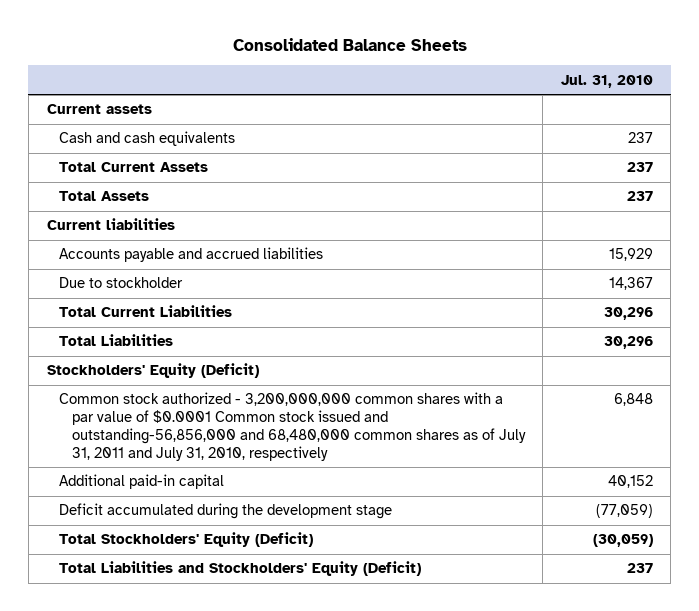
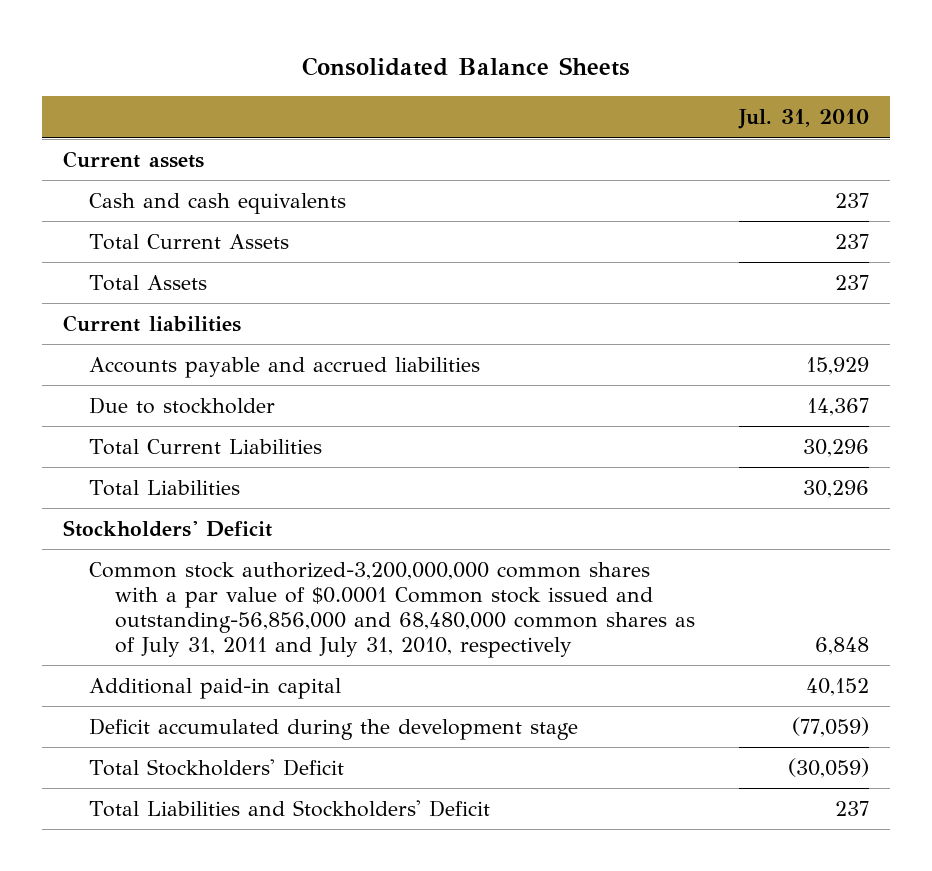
[46,363,259,379] Stockholders' Equity (Deficit) -> [63,519,273,537] Stockholders' Deficit
[59,392,526,461] Common stock authorized - 3,200,000,000 common shares with a par value of $0.0001 Common stock issued and outstanding-56,856,000 and 68,480,000 common shares as of July 31, 2011 and July 31, 2010, respectively -> [89,561,696,659] Common stock authorized-3,200,000,000 common shares with a par value of $0.0001 Common stock issued and outstanding-56,856,000 and 68,480,000 common shares as of July 31, 2011 and July 31, 2010, respectively
[59,532,314,548] Total Stockholders' Equity (Deficit) -> [89,758,345,776] Total Stockholders' Deficit
[59,561,422,577] Total Liabilities and Stockholders' Equity (Deficit) -> [89,799,491,817] Total Liabilities and Stockholders' Deficit

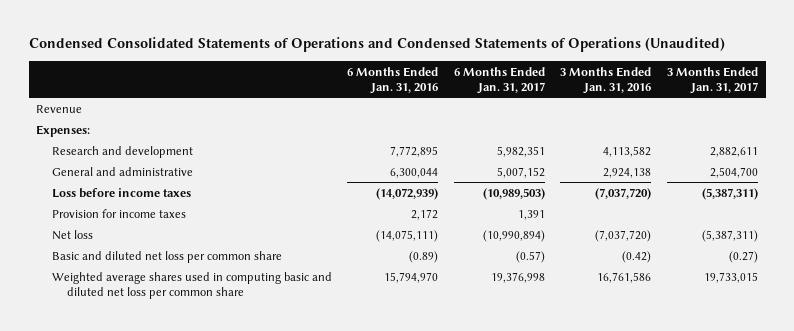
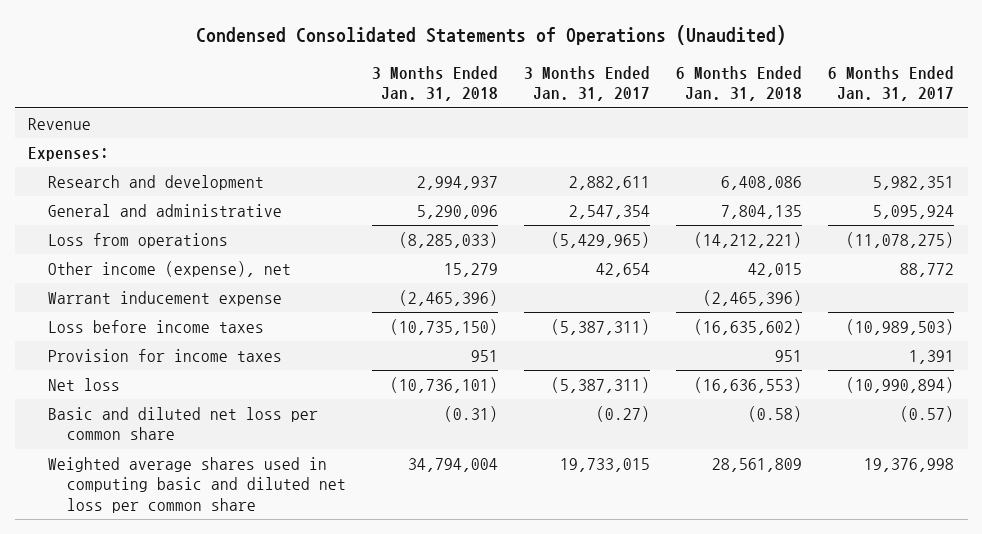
[28,37,725,53] Condensed Consolidated Statements of Operations and Condensed Statements of Operations (Unaudited) -> [196,25,787,46] Condensed Consolidated Statements of Operations (Unaudited)
[347,66,439,94] 6 Months Ended Jan. 31, 2016 -> none
[560,66,652,94] 3 Months Ended Jan. 31, 2016 -> none
none -> [372,66,499,102] 3 Months Ended Jan. 31, 2018
none -> [676,66,803,102] 6 Months Ended Jan. 31, 2018
[496,166,545,178] 5,007,152 -> [873,205,955,220] 5,095,924
[709,166,758,178] 2,504,700 -> [569,205,651,220] 2,547,354
none -> [47,233,228,249] Loss from operations
none -> [47,261,291,278] Other income (expense), net
none -> [47,291,282,307] Warrant inducement expense

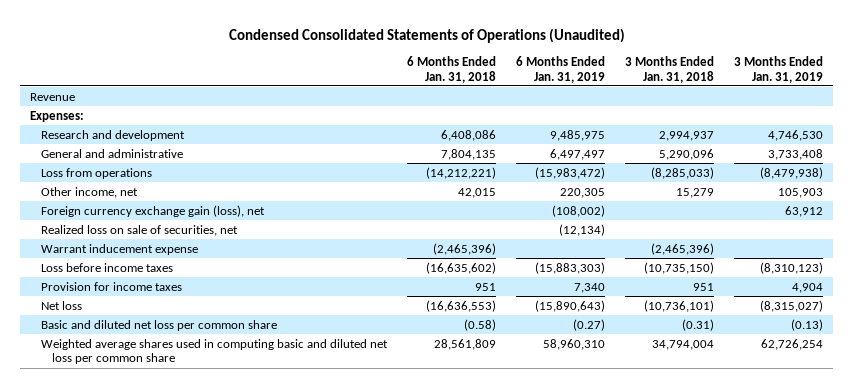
[524,66,651,102] 3 Months Ended Jan. 31, 2017 -> none
[828,66,955,102] 6 Months Ended Jan. 31, 2017 -> none
none -> [516,55,606,83] 6 Months Ended Jan. 31, 2019
none -> [734,55,824,83] 3 Months Ended Jan. 31, 2019
[47,261,291,278] Other income (expense), net -> [41,186,139,198] Other income, net
none -> [41,204,266,217] Foreign currency exchange gain (loss), net
none -> [41,224,239,236] Realized loss on sale of securities, net

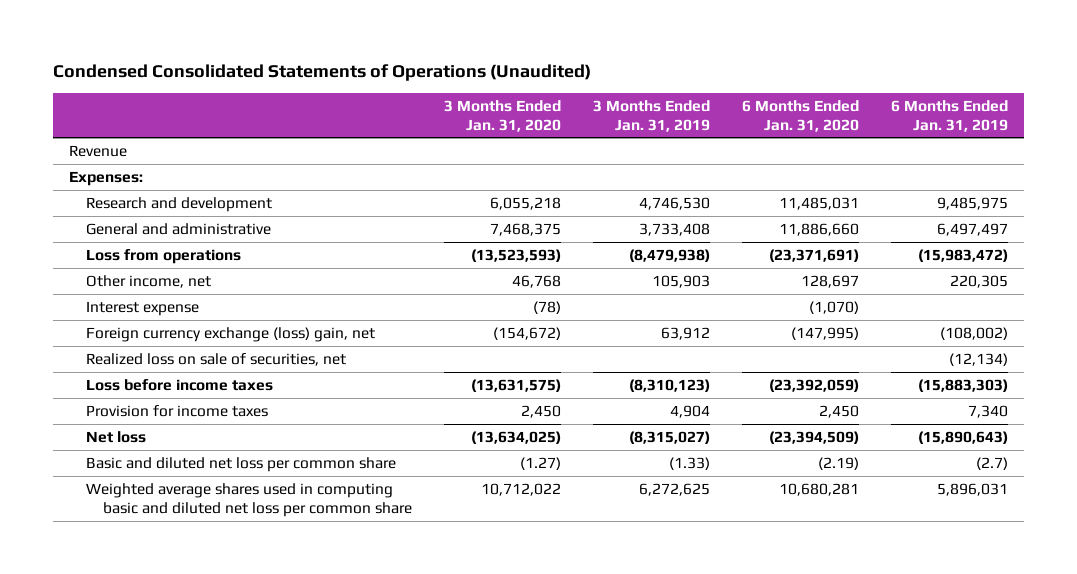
[407,55,497,83] 6 Months Ended Jan. 31, 2018 -> none
[625,55,715,83] 3 Months Ended Jan. 31, 2018 -> none
none -> [443,99,561,132] 3 Months Ended Jan. 31, 2020
none -> [742,99,860,132] 6 Months Ended Jan. 31, 2020
none -> [85,300,199,316] Interest expense
[41,204,266,217] Foreign currency exchange gain (loss), net -> [85,326,375,342] Foreign currency exchange (loss) gain, net
[41,243,199,255] Warrant inducement expense -> none
[573,318,606,331] (0.27) -> [976,456,1009,470] (2.7)
[791,318,824,331] (0.13) -> [669,456,711,470] (1.33)
[543,338,606,350] 58,960,310 -> [937,482,1009,496] 5,896,031
[761,338,824,350] 62,726,254 -> [639,482,711,496] 6,272,625

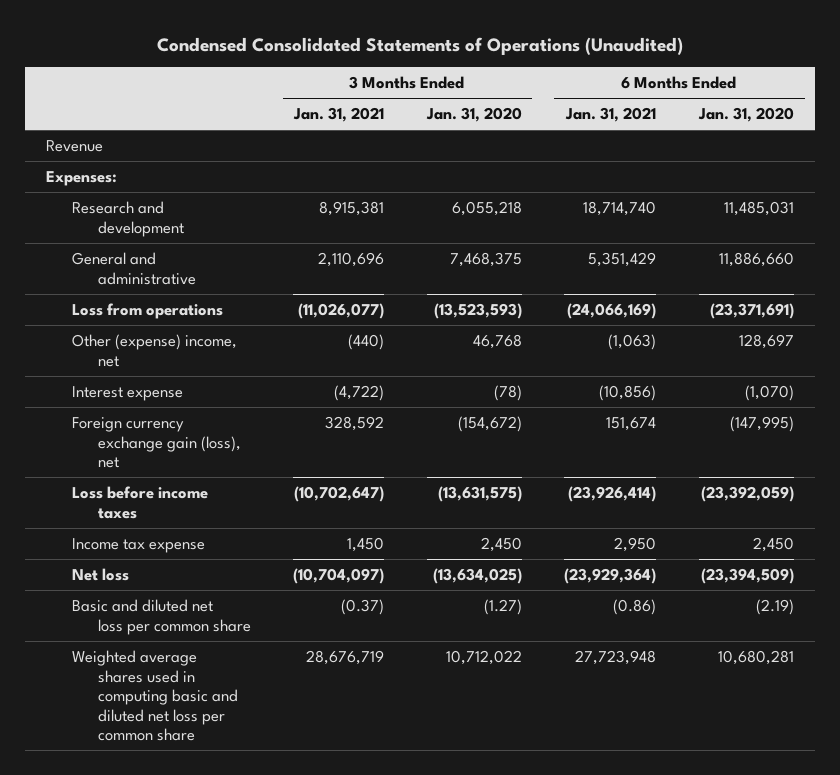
[593,99,711,132] 3 Months Ended Jan. 31, 2019 -> none
[891,99,1009,132] 6 Months Ended Jan. 31, 2019 -> none
none -> [293,107,385,123] Jan. 31, 2021
none -> [565,107,657,123] Jan. 31, 2021
[85,274,211,288] Other income, net -> [71,333,237,367] Other (expense) income, net
[85,352,346,366] Realized loss on sale of securities, net -> none
[85,326,375,342] Foreign currency exchange (loss) gain, net -> [71,416,241,469] Foreign currency exchange gain (loss), net
[85,404,268,417] Provision for income taxes -> [71,537,205,553] Income tax expense

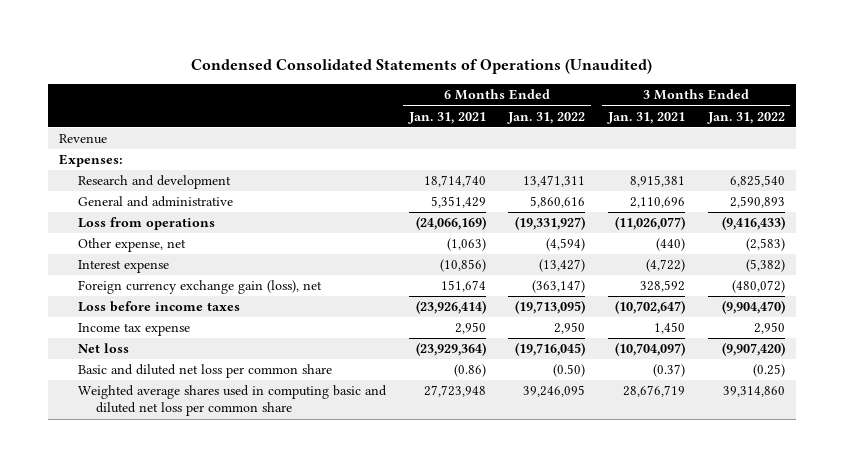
[425,107,522,123] Jan. 31, 2020 -> none
[697,107,794,123] Jan. 31, 2020 -> none
none -> [507,111,586,124] Jan. 31, 2022
none -> [706,111,785,124] Jan. 31, 2022
[71,333,237,367] Other (expense) income, net -> [77,238,186,253] Other expense, net

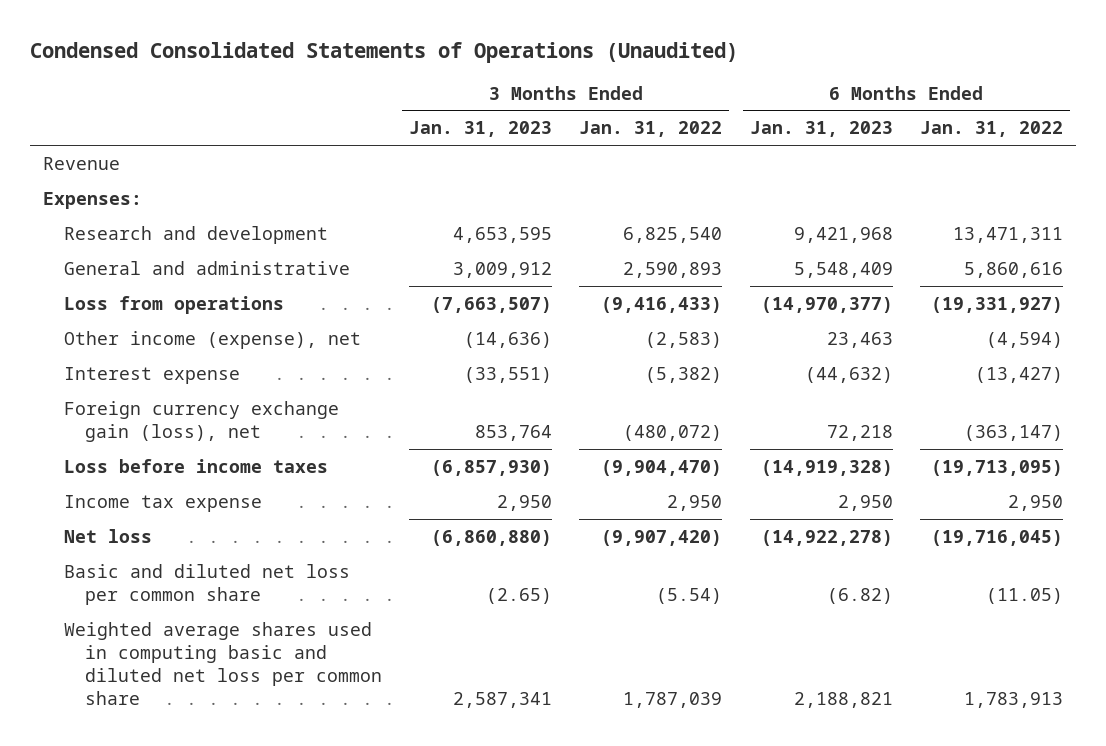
[407,111,486,124] Jan. 31, 2021 -> none
[607,111,686,124] Jan. 31, 2021 -> none
none -> [409,121,553,138] Jan. 31, 2023
none -> [749,121,893,138] Jan. 31, 2023
[77,238,186,253] Other expense, net -> [64,330,362,349] Other income (expense), net
[553,364,586,378] (0.50) -> [985,587,1063,604] (11.05)
[752,364,785,378] (0.25) -> [656,587,723,604] (5.54)
[523,385,586,398] 39,246,095 -> [963,691,1063,708] 1,783,913
[722,386,785,398] 39,314,860 -> [623,691,723,708] 1,787,039

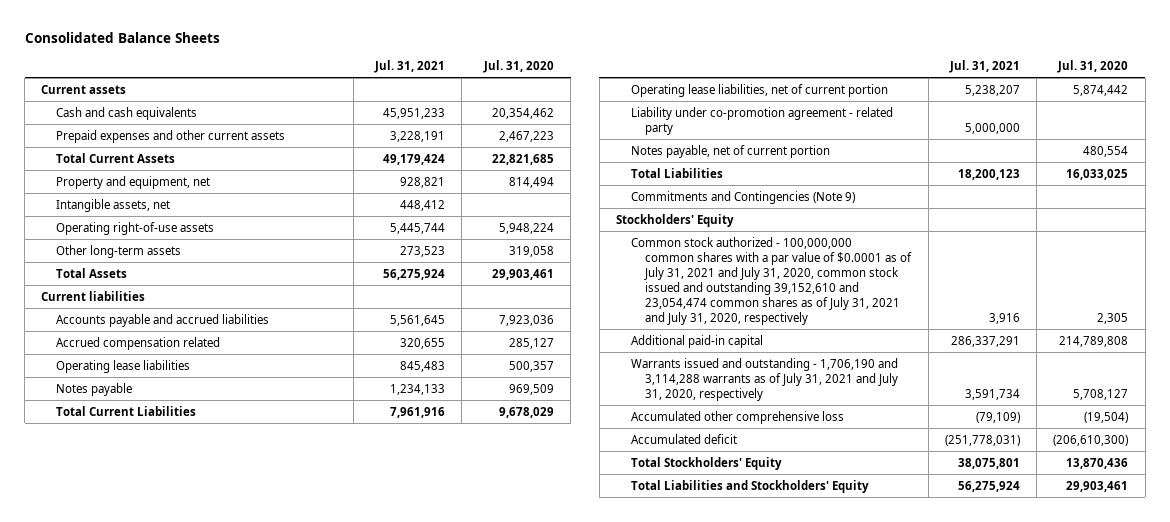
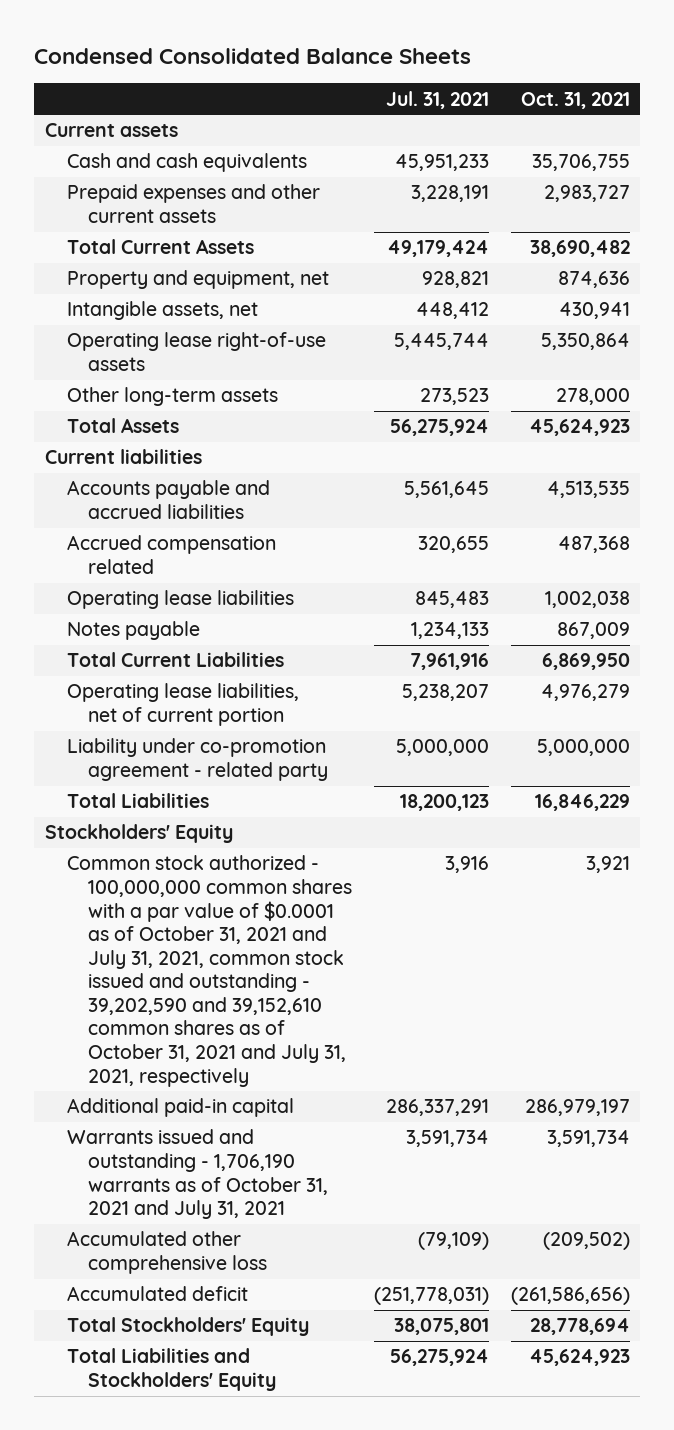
[24,31,220,43] Consolidated Balance Sheets -> [33,47,471,64] Condensed Consolidated Balance Sheets
[482,59,554,73] Jul. 31, 2020 -> none
none -> [520,91,630,109] Oct. 31, 2021
[56,221,215,235] Operating right-of-use assets -> [66,332,326,371] Operating lease right-of-use assets
[630,144,830,158] Notes payable, net of current portion -> none
[630,190,855,204] Commitments and Contingencies (Note 9) -> none
[630,236,913,325] Common stock authorized - 100,000,000 common shares with a par value of $0.0001 as of July 31, 2021 and July 31, 2020, common stock issued and outstanding 39,152,610 and 23,054,474 common shares as of July 31, 2021 and July 31, 2020, respectively -> [66,855,353,1087] Common stock authorized - 100,000,000 common shares with a par value of $0.0001 as of October 31, 2021 and July 31, 2021, common stock issued and outstanding - 39,202,590 and 39,152,610 common shares as of October 31, 2021 and July 31, 2021, respectively
[630,357,899,401] Warrants issued and outstanding - 1,706,190 and 3,114,288 warrants as of July 31, 2021 and July 31, 2020, respectively -> [66,1129,329,1220] Warrants issued and outstanding - 1,706,190 warrants as of October 31, 2021 and July 31, 2021

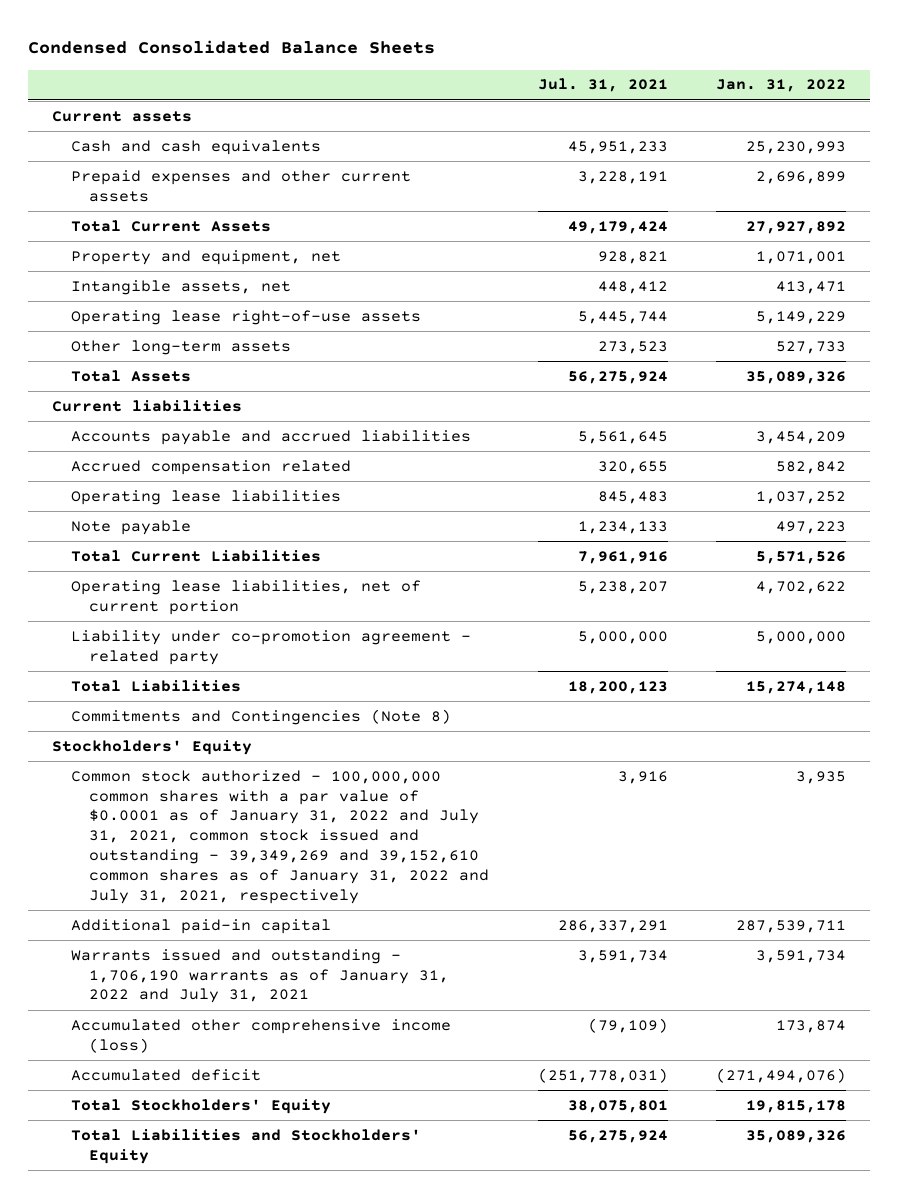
[520,91,630,109] Oct. 31, 2021 -> none
none -> [716,79,847,93] Jan. 31, 2022
[66,621,200,641] Notes payable -> [70,519,191,535] Note payable
none -> [70,708,451,725] Commitments and Contingencies (Note 8)
[66,855,353,1087] Common stock authorized - 100,000,000 common shares with a par value of $0.0001 as of October 31, 2021 and July 31, 2021, common stock issued and outstanding - 39,202,590 and 39,152,610 common shares as of October 31, 2021 and July 31, 2021, respectively -> [70,769,490,904] Common stock authorized - 100,000,000 common shares with a par value of $0.0001 as of January 31, 2022 and July 31, 2021, common stock issued and outstanding - 39,349,269 and 39,152,610 common shares as of January 31, 2022 and July 31, 2021, respectively
[66,1129,329,1220] Warrants issued and outstanding - 1,706,190 warrants as of October 31, 2021 and July 31, 2021 -> [70,948,450,1004] Warrants issued and outstanding - 1,706,190 warrants as of January 31, 2022 and July 31, 2021
[66,1231,268,1274] Accumulated other comprehensive loss -> [70,1018,451,1053] Accumulated other comprehensive income (loss)

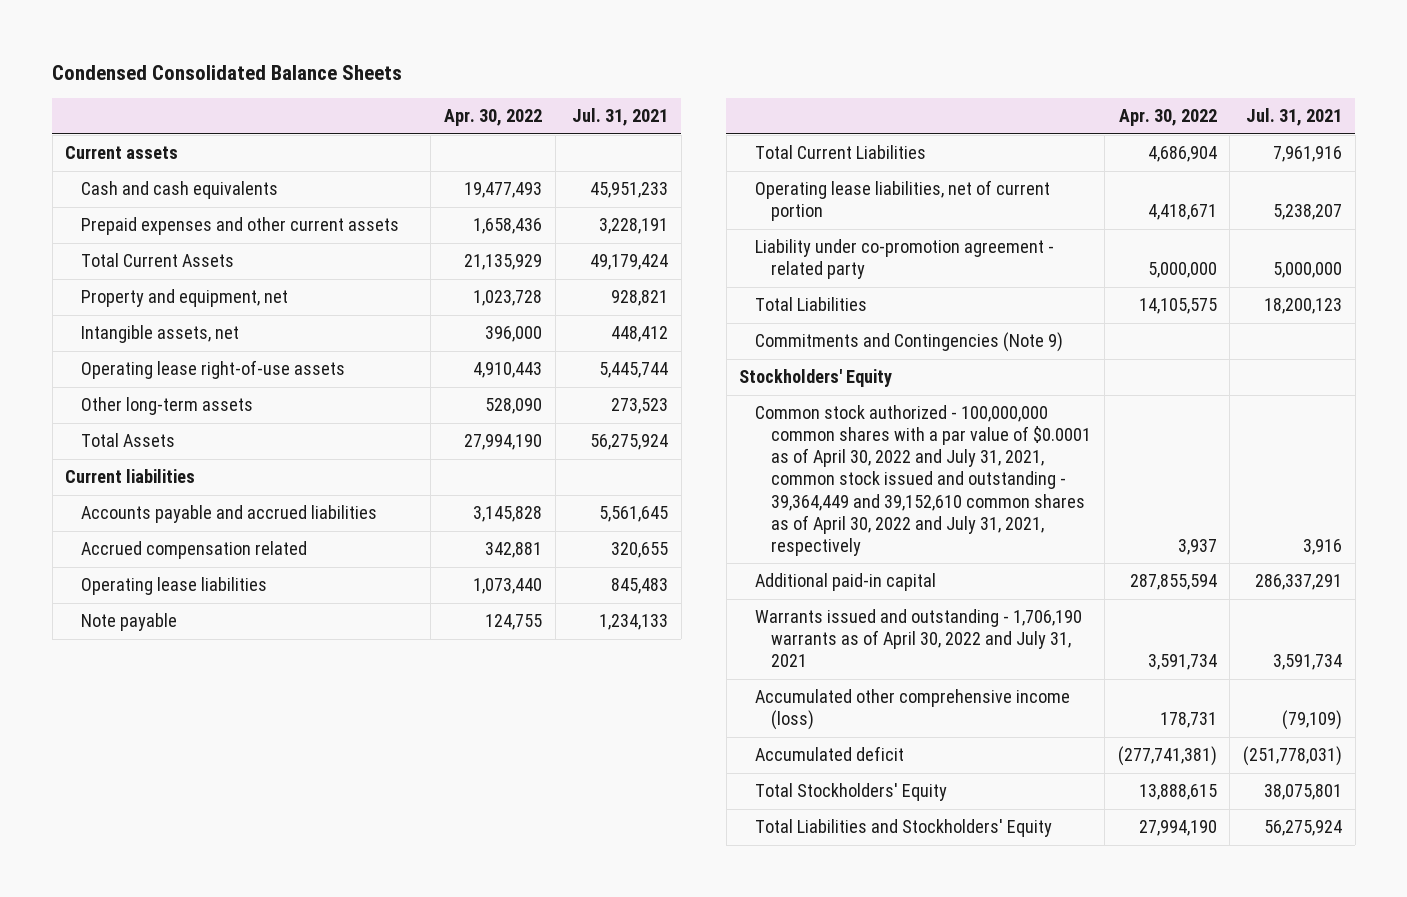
[716,79,847,93] Jan. 31, 2022 -> none
none -> [444,109,543,127] Apr. 30, 2022
[70,708,451,725] Commitments and Contingencies (Note 8) -> [755,332,1064,353] Commitments and Contingencies (Note 9)
[70,769,490,904] Common stock authorized - 100,000,000 common shares with a par value of $0.0001 as of January 31, 2022 and July 31, 2021, common stock issued and outstanding - 39,349,269 and 39,152,610 common shares as of January 31, 2022 and July 31, 2021, respectively -> [755,405,1092,556] Common stock authorized - 100,000,000 common shares with a par value of $0.0001 as of April 30, 2022 and July 31, 2021, common stock issued and outstanding - 39,364,449 and 39,152,610 common shares as of April 30, 2022 and July 31, 2021, respectively
[70,948,450,1004] Warrants issued and outstanding - 1,706,190 warrants as of January 31, 2022 and July 31, 2021 -> [755,609,1083,668] Warrants issued and outstanding - 1,706,190 warrants as of April 30, 2022 and July 31, 2021

